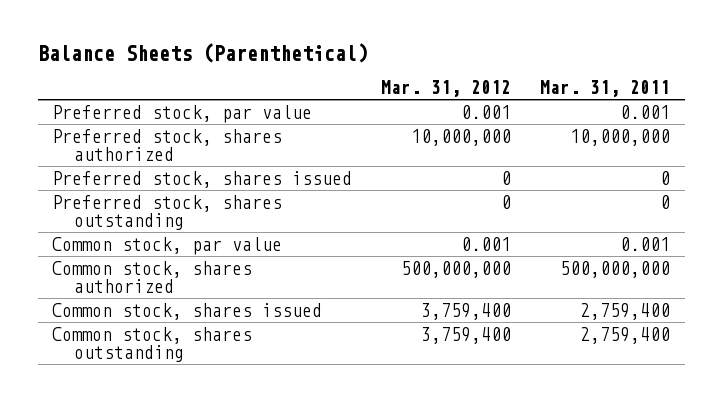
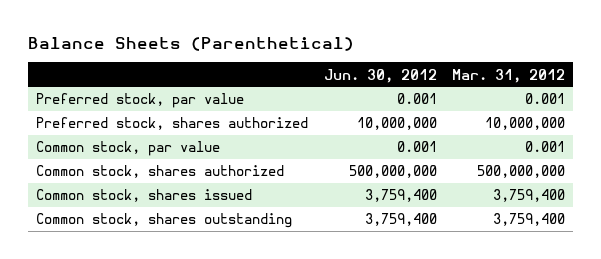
[540,80,671,98] Mar. 31, 2011 -> none
none -> [323,68,437,83] Jun. 30, 2012
[52,170,353,188] Preferred stock, shares issued -> none
[52,194,283,230] Preferred stock, shares outstanding -> none

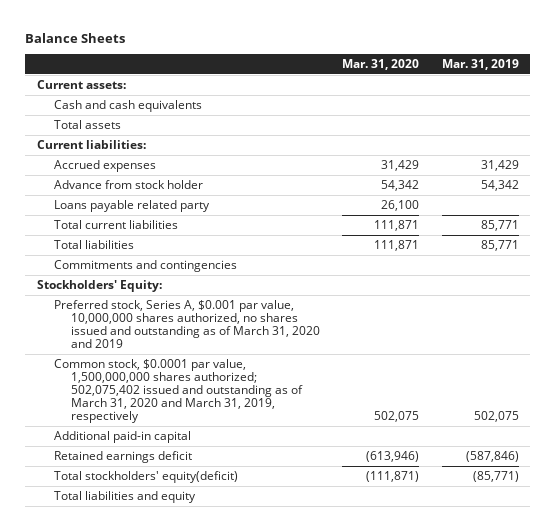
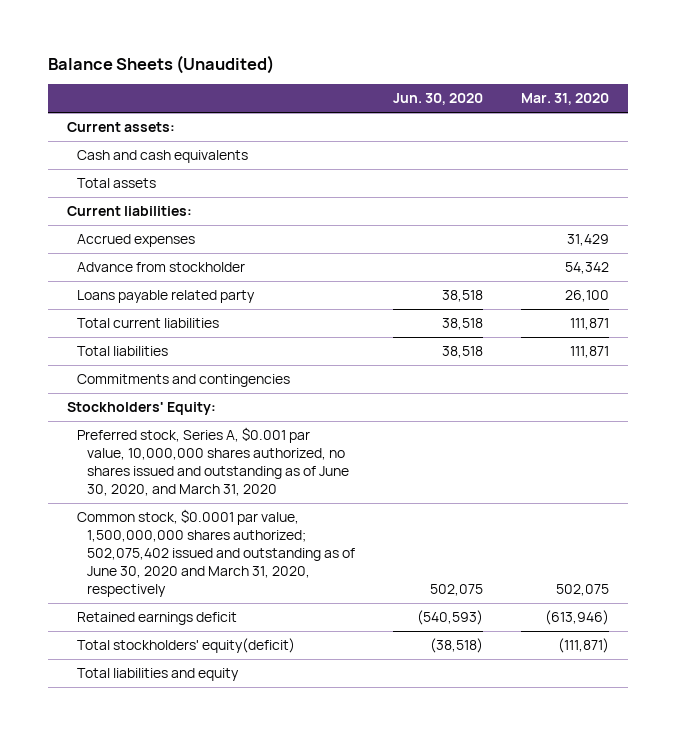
[25,32,126,43] Balance Sheets -> [47,54,274,74] Balance Sheets (Unaudited)
[441,58,519,70] Mar. 31, 2019 -> none
none -> [393,93,484,106] Jun. 30, 2020
[53,179,203,189] Advance from stock holder -> [76,262,245,273] Advance from stockholder
[53,430,191,443] Additional paid-in capital -> none
[53,299,320,348] Preferred stock, Series A, $0.001 par value, 10,000,000 shares authorized, no shares issued and outstanding as of March 31, 2020 and 2019 -> [76,427,350,496] Preferred stock, Series A, $0.001 par value, 10,000,000 shares authorized, no shares issued and outstanding as of June 30, 2020, and March 31, 2020
[53,358,303,423] Common stock, $0.0001 par value, 1,500,000,000 shares authorized; 502,075,402 issued and outstanding as of March 31, 2020 and March 31, 2019, respectively -> [76,509,356,597] Common stock, $0.0001 par value, 1,500,000,000 shares authorized; 502,075,402 issued and outstanding as of June 30, 2020 and March 31, 2020, respectively

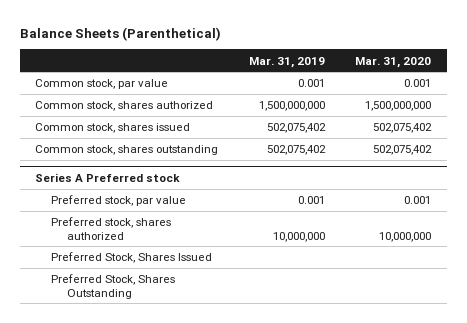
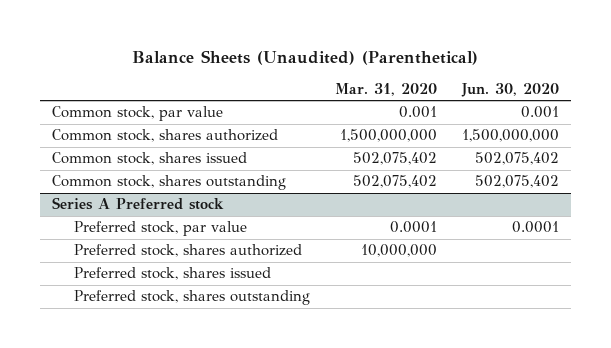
[20,26,222,41] Balance Sheets (Parenthetical) -> [132,49,479,65] Balance Sheets (Unaudited) (Parenthetical)
[248,56,325,68] Mar. 31, 2019 -> none
none -> [460,83,559,98] Jun. 30, 2020
[404,196,432,205] 0.001 -> [389,221,437,234] 0.0001
[51,252,213,264] Preferred Stock, Shares Issued -> [74,267,272,281] Preferred stock, shares issued
[51,274,176,299] Preferred Stock, Shares Outstanding -> [74,290,311,306] Preferred stock, shares outstanding

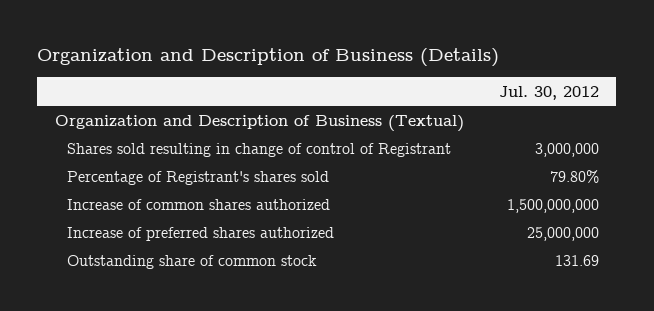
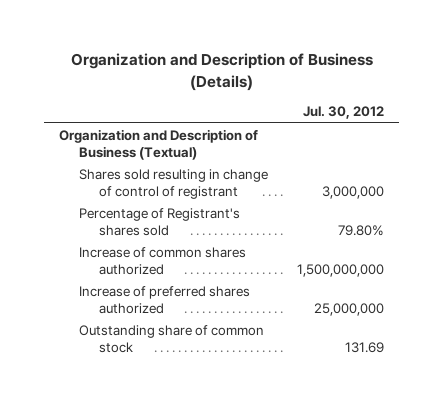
[67,142,452,157] Shares sold resulting in change of control of Registrant -> [79,168,269,200] Shares sold resulting in change of control of registrant

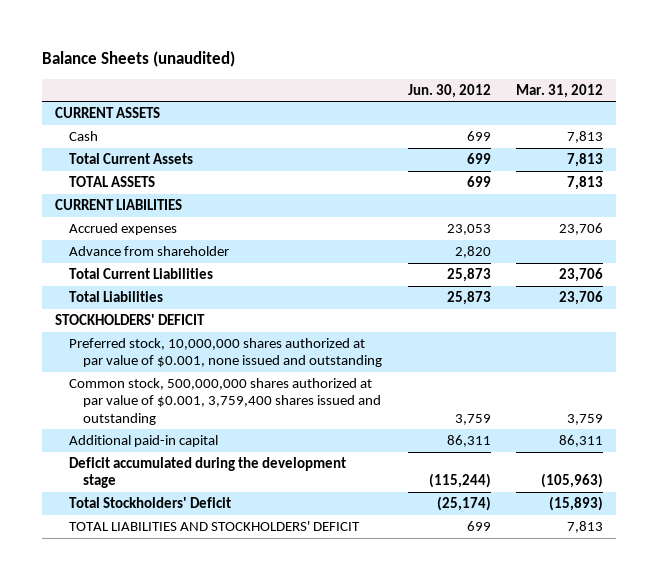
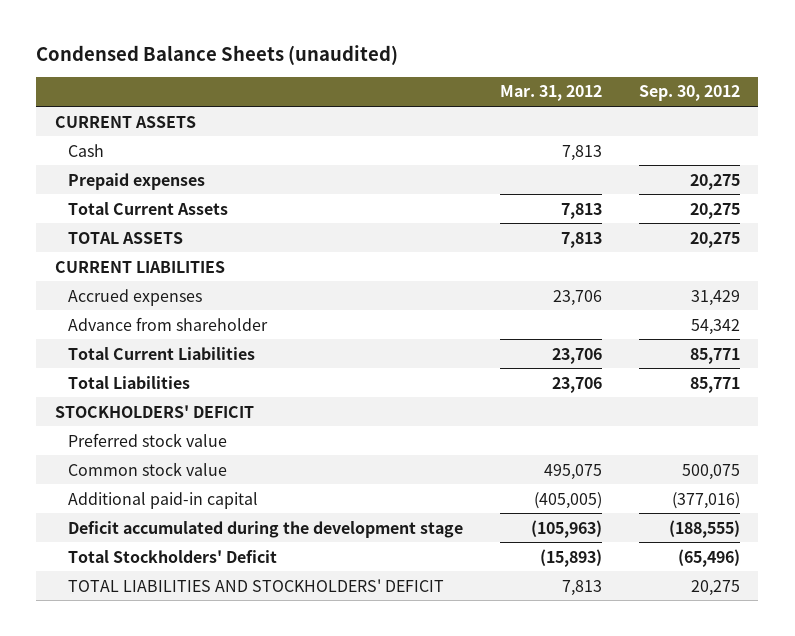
[42,51,236,68] Balance Sheets (unaudited) -> [36,44,399,65] Condensed Balance Sheets (unaudited)
[407,83,491,98] Jun. 30, 2012 -> none
none -> [638,85,740,102] Sep. 30, 2012
none -> [67,172,205,190] Prepaid expenses
[68,378,381,425] Common stock, 500,000,000 shares authorized at par value of $0.001, 3,759,400 shares issued and outstanding -> none
[68,338,382,368] Preferred stock, 10,000,000 shares authorized at par value of $0.001, none issued and outstanding -> [67,432,227,447] Preferred stock value
none -> [67,461,227,476] Common stock value
[559,435,604,448] 86,311 -> [533,491,602,509] (405,005)

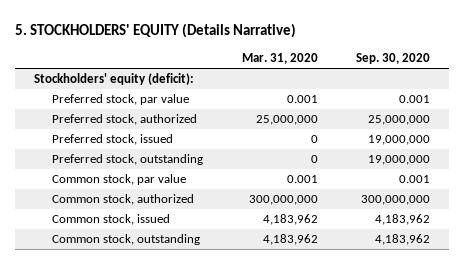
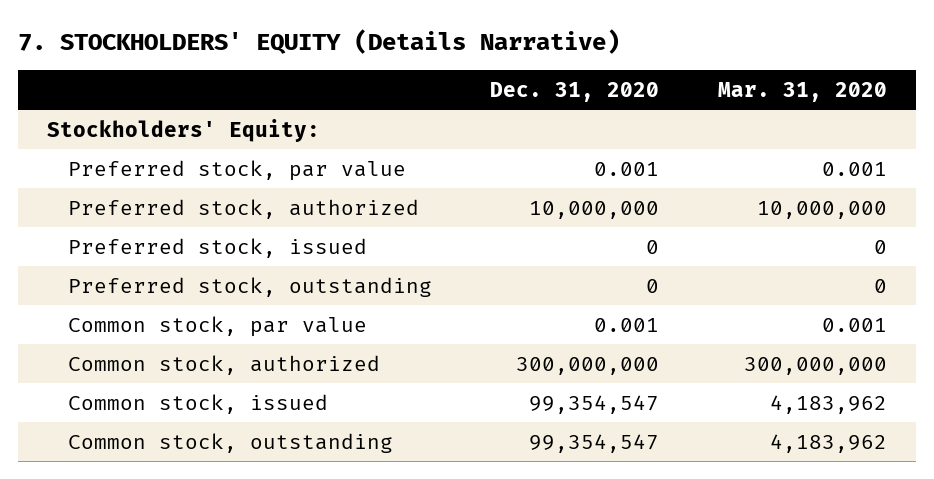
[15,23,297,39] 5. STOCKHOLDERS' EQUITY (Details Narrative) -> [18,28,621,54] 7. STOCKHOLDERS' EQUITY (Details Narrative)
[355,53,430,65] Sep. 30, 2020 -> none
none -> [490,81,660,102] Dec. 31, 2020
[34,73,195,86] Stockholders' equity (deficit): -> [47,118,321,142] Stockholders' Equity:
[255,115,318,126] 25,000,000 -> [756,200,887,219] 10,000,000

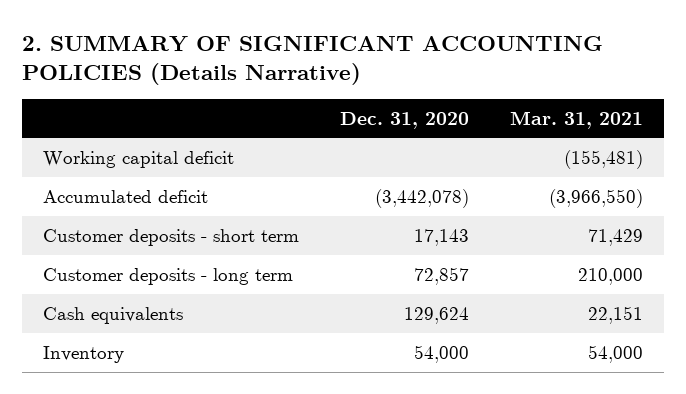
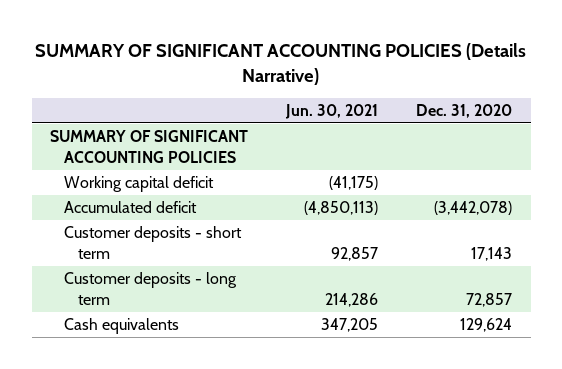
[21,36,603,86] 2. SUMMARY OF SIGNIFICANT ACCOUNTING POLICIES (Details Narrative) -> [35,42,527,85] SUMMARY OF SIGNIFICANT ACCOUNTING POLICIES (Details Narrative)
[510,110,644,129] Mar. 31, 2021 -> none
none -> [285,104,379,120] Jun. 30, 2021
none -> [50,130,249,163] SUMMARY OF SIGNIFICANT ACCOUNTING POLICIES
[42,345,124,363] Inventory -> none

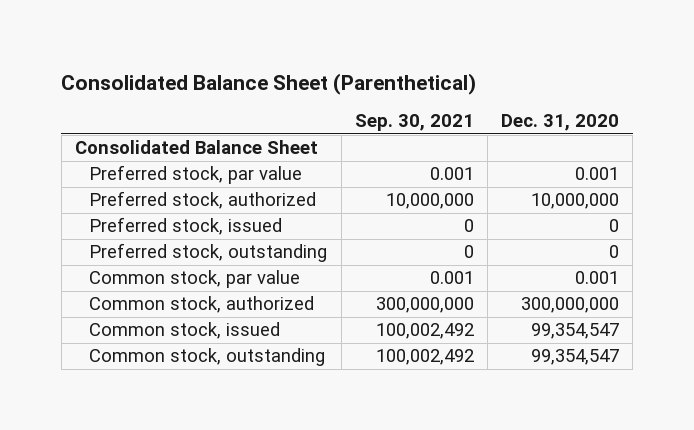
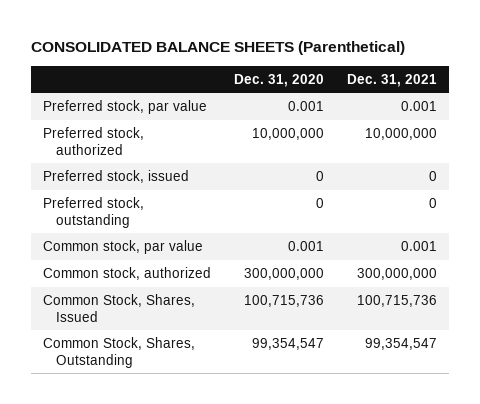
[61,72,477,95] Consolidated Balance Sheet (Parenthetical) -> [31,41,406,56] CONSOLIDATED BALANCE SHEETS (Parenthetical)
[354,114,474,132] Sep. 30, 2021 -> none
none -> [347,73,438,87] Dec. 31, 2021
[74,140,318,155] Consolidated Balance Sheet -> none
[89,322,281,340] Common stock, issued -> [42,293,195,322] Common Stock, Shares, Issued
[531,323,620,340] 99,354,547 -> [244,294,325,307] 100,715,736
[89,348,326,367] Common stock, outstanding -> [42,336,195,368] Common Stock, Shares, Outstanding

